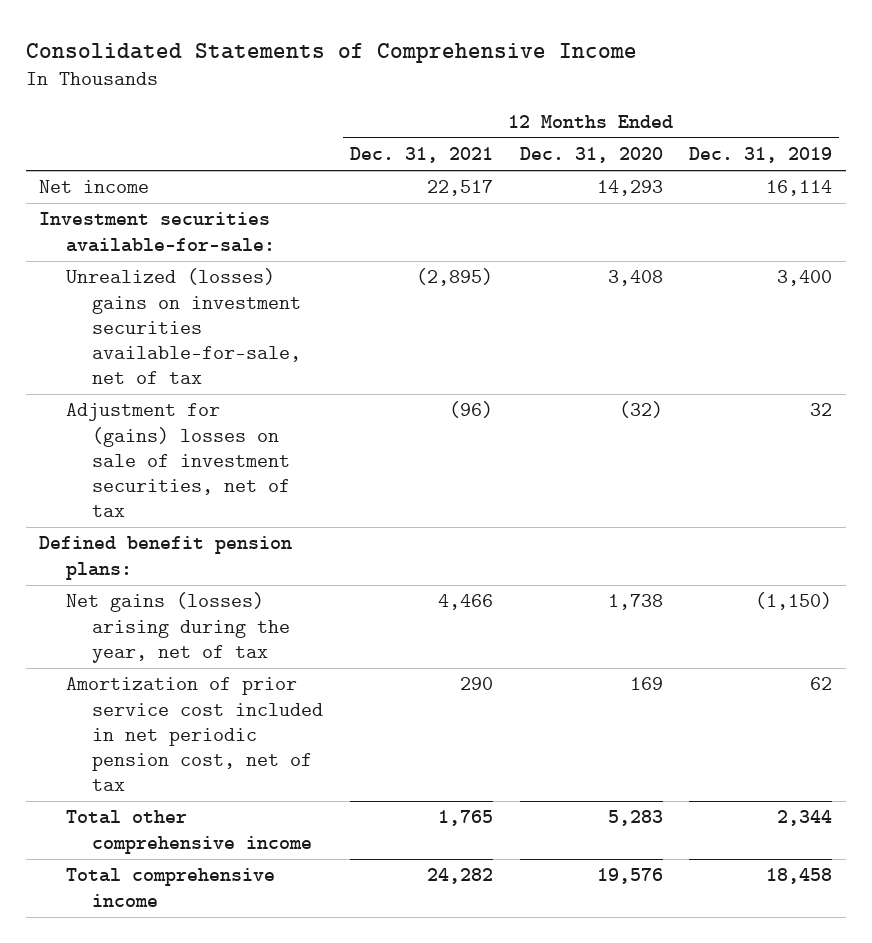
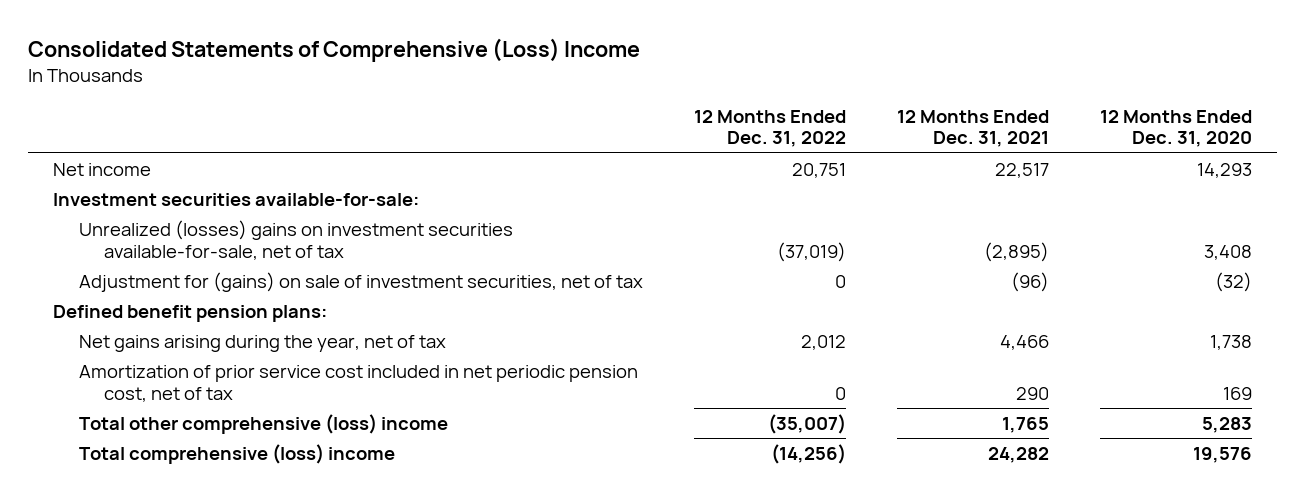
[25,42,637,63] Consolidated Statements of Comprehensive Income -> [27,37,640,62] Consolidated Statements of Comprehensive (Loss) Income
[689,147,833,164] Dec. 31, 2019 -> none
none -> [693,109,846,148] 12 Months Ended Dec. 31, 2022
[65,403,291,518] Adjustment for (gains) losses on sale of investment securities, net of tax -> [78,271,643,292] Adjustment for (gains) on sale of investment securities, net of tax
[65,592,291,663] Net gains (losses) arising during the year, net of tax -> [78,334,446,352] Net gains arising during the year, net of tax
[65,810,313,854] Total other comprehensive income -> [78,413,448,434] Total other comprehensive (loss) income
[65,868,275,907] Total comprehensive income -> [78,443,395,464] Total comprehensive (loss) income

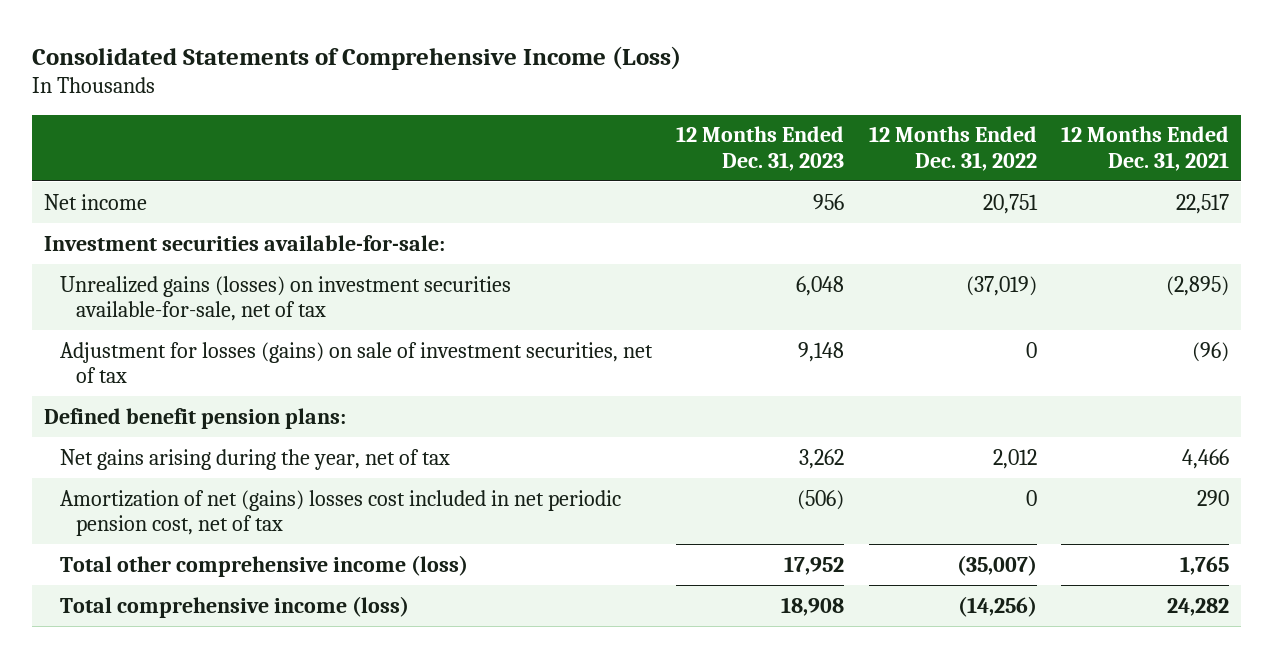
[27,37,640,62] Consolidated Statements of Comprehensive (Loss) Income -> [31,45,681,70] Consolidated Statements of Comprehensive Income (Loss)
[1099,109,1252,148] 12 Months Ended Dec. 31, 2020 -> none
none -> [676,126,845,171] 12 Months Ended Dec. 31, 2023
[78,219,513,260] Unrealized (losses) gains on investment securities available-for-sale, net of tax -> [59,275,511,322] Unrealized gains (losses) on investment securities available-for-sale, net of tax
[78,271,643,292] Adjustment for (gains) on sale of investment securities, net of tax -> [59,341,653,384] Adjustment for losses (gains) on sale of investment securities, net of tax
[78,364,638,402] Amortization of prior service cost included in net periodic pension cost, net of tax -> [59,489,621,537] Amortization of net (gains) losses cost included in net periodic pension cost, net of tax
[78,413,448,434] Total other comprehensive (loss) income -> [59,554,468,577] Total other comprehensive income (loss)
[78,443,395,464] Total comprehensive (loss) income -> [59,595,409,618] Total comprehensive income (loss)

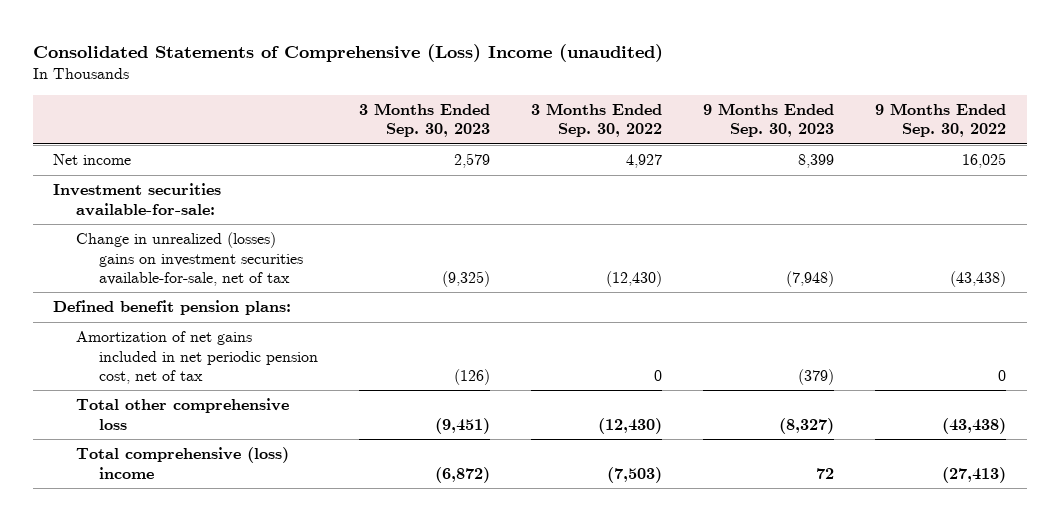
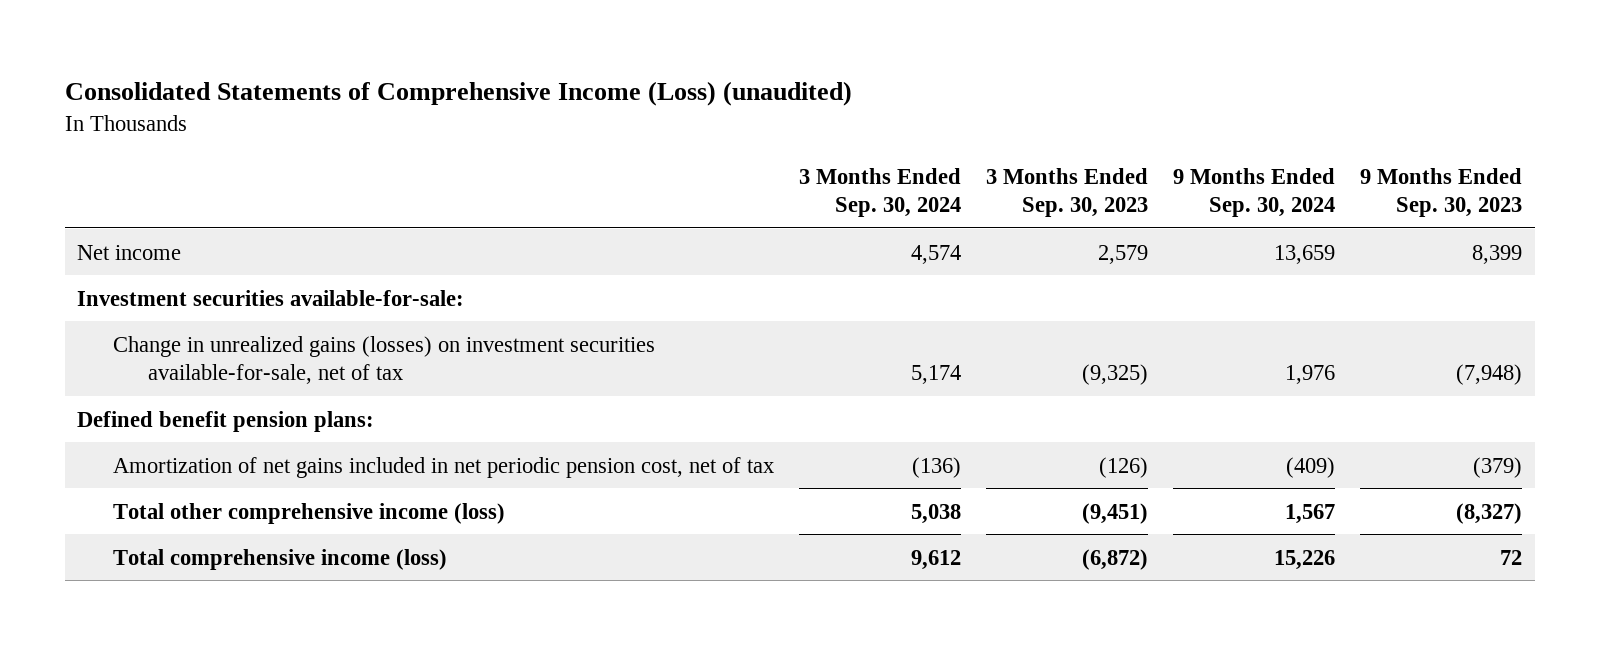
[33,43,664,62] Consolidated Statements of Comprehensive (Loss) Income (unaudited) -> [64,81,852,107] Consolidated Statements of Comprehensive Income (Loss) (unaudited)
[531,103,663,138] 3 Months Ended Sep. 30, 2022 -> none
[875,103,1007,138] 9 Months Ended Sep. 30, 2022 -> none
none -> [798,167,961,218] 3 Months Ended Sep. 30, 2024
none -> [1173,167,1336,218] 9 Months Ended Sep. 30, 2024
[76,232,304,286] Change in unrealized (losses) gains on investment securities available-for-sale, net of tax -> [112,335,655,384] Change in unrealized gains (losses) on investment securities available-for-sale, net of tax
[76,398,290,430] Total other comprehensive loss -> [112,502,505,524] Total other comprehensive income (loss)
[76,447,290,479] Total comprehensive (loss) income -> [112,548,447,570] Total comprehensive income (loss)

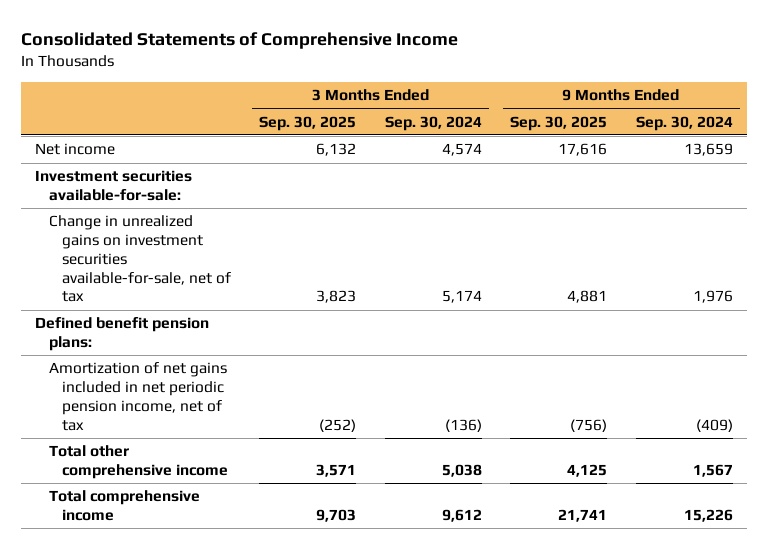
[64,81,852,107] Consolidated Statements of Comprehensive Income (Loss) (unaudited) -> [21,32,459,50] Consolidated Statements of Comprehensive Income
[986,167,1149,218] 3 Months Ended Sep. 30, 2023 -> none
[1360,167,1523,218] 9 Months Ended Sep. 30, 2023 -> none
none -> [259,115,357,131] Sep. 30, 2025
none -> [510,115,608,131] Sep. 30, 2025
[112,335,655,384] Change in unrealized gains (losses) on investment securities available-for-sale, net of tax -> [48,215,232,303] Change in unrealized gains on investment securities available-for-sale, net of tax
[112,456,774,478] Amortization of net gains included in net periodic pension cost, net of tax -> [48,362,227,431] Amortization of net gains included in net periodic pension income, net of tax
[112,502,505,524] Total other comprehensive income (loss) -> [48,445,229,480] Total other comprehensive income
[112,548,447,570] Total comprehensive income (loss) -> [48,490,200,522] Total comprehensive income

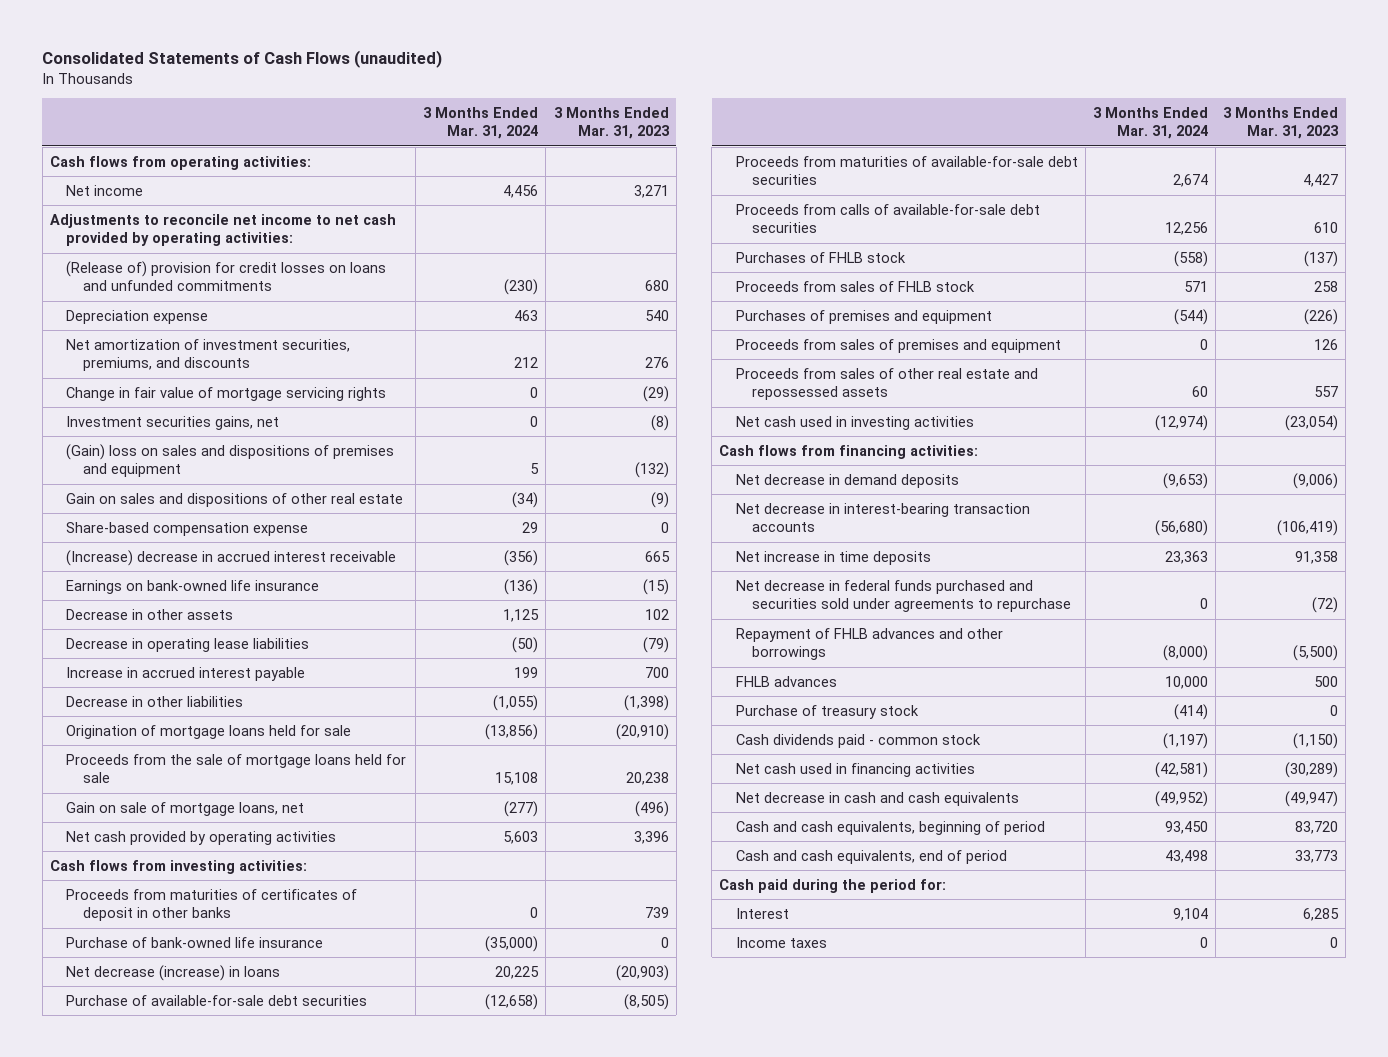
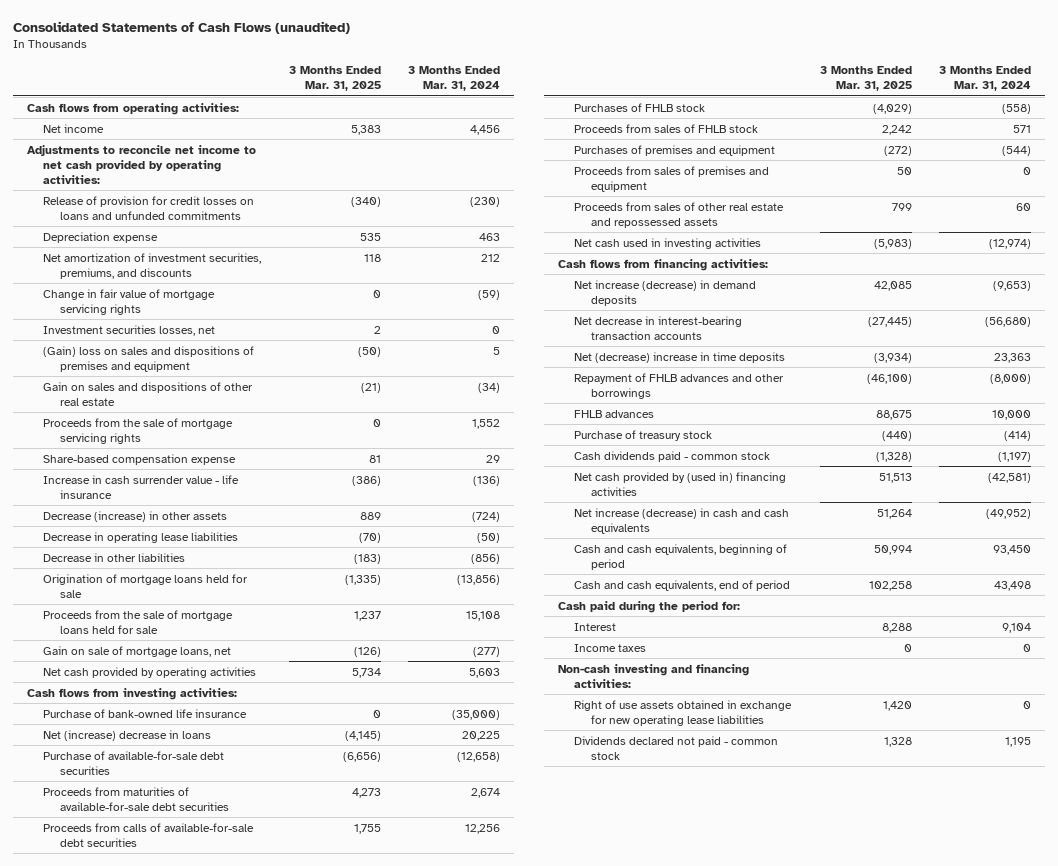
[553,106,670,140] 3 Months Ended Mar. 31, 2023 -> none
none -> [288,66,381,92] 3 Months Ended Mar. 31, 2025
[66,260,387,292] (Release of) provision for credit losses on loans and unfunded commitments -> [43,195,255,220] Release of provision for credit losses on loans and unfunded commitments
[530,386,539,398] 0 -> [478,289,501,300] (59)
[66,415,280,430] Investment securities gains, net -> [43,324,216,336] Investment securities losses, net
none -> [43,417,234,444] Proceeds from the sale of mortgage servicing rights
[66,549,397,566] (Increase) decrease in accrued interest receivable -> none
[66,579,320,594] Earnings on bank-owned life insurance -> [43,474,240,499] Increase in cash surrender value - life insurance
[66,608,234,620] Decrease in other assets -> [43,510,228,522] Decrease (increase) in other assets
[503,608,540,622] 1,125 -> [472,511,501,522] (724)
[66,666,306,681] Increase in accrued interest payable -> none
[493,694,539,711] (1,055) -> [471,553,501,564] (856)
[66,888,358,922] Proceeds from maturities of certificates of deposit in other banks -> none
[66,964,281,981] Net decrease (increase) in loans -> [43,729,212,741] Net (increase) decrease in loans
[735,473,959,488] Net decrease in demand deposits -> [574,279,757,306] Net increase (decrease) in demand deposits
[735,579,1072,613] Net decrease in federal funds purchased and securities sold under agreements to repurchase -> none
[735,550,931,565] Net increase in time deposits -> [574,351,786,363] Net (decrease) increase in time deposits
[735,762,975,777] Net cash used in financing activities -> [574,471,787,496] Net cash provided by (used in) financing activities
[735,791,1019,806] Net decrease in cash and cash equivalents -> [574,507,790,534] Net increase (decrease) in cash and cash equivalents
none -> [557,663,749,688] Non-cash investing and financing activities:
none -> [574,699,793,726] Right of use assets obtained in exchange for new operating lease liabilities
none -> [574,735,779,760] Dividends declared not paid - common stock

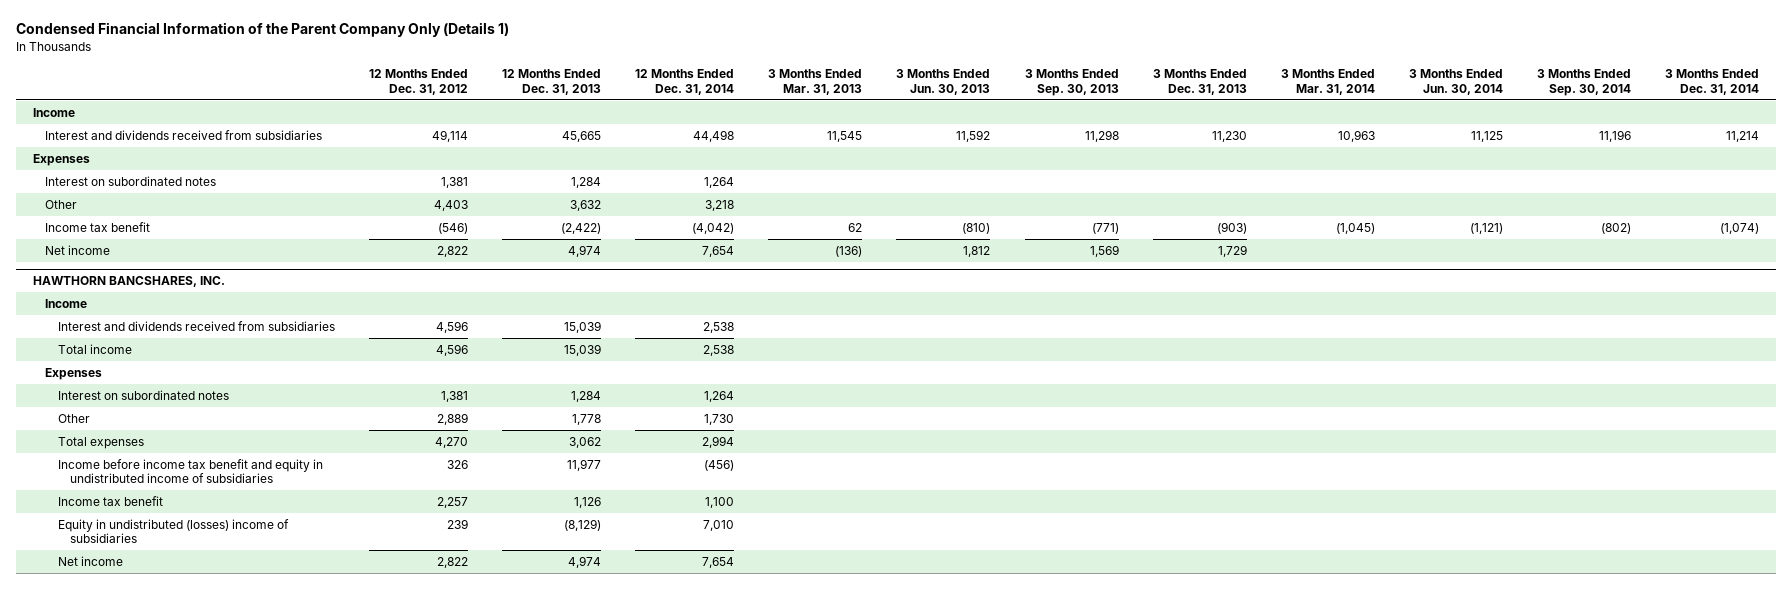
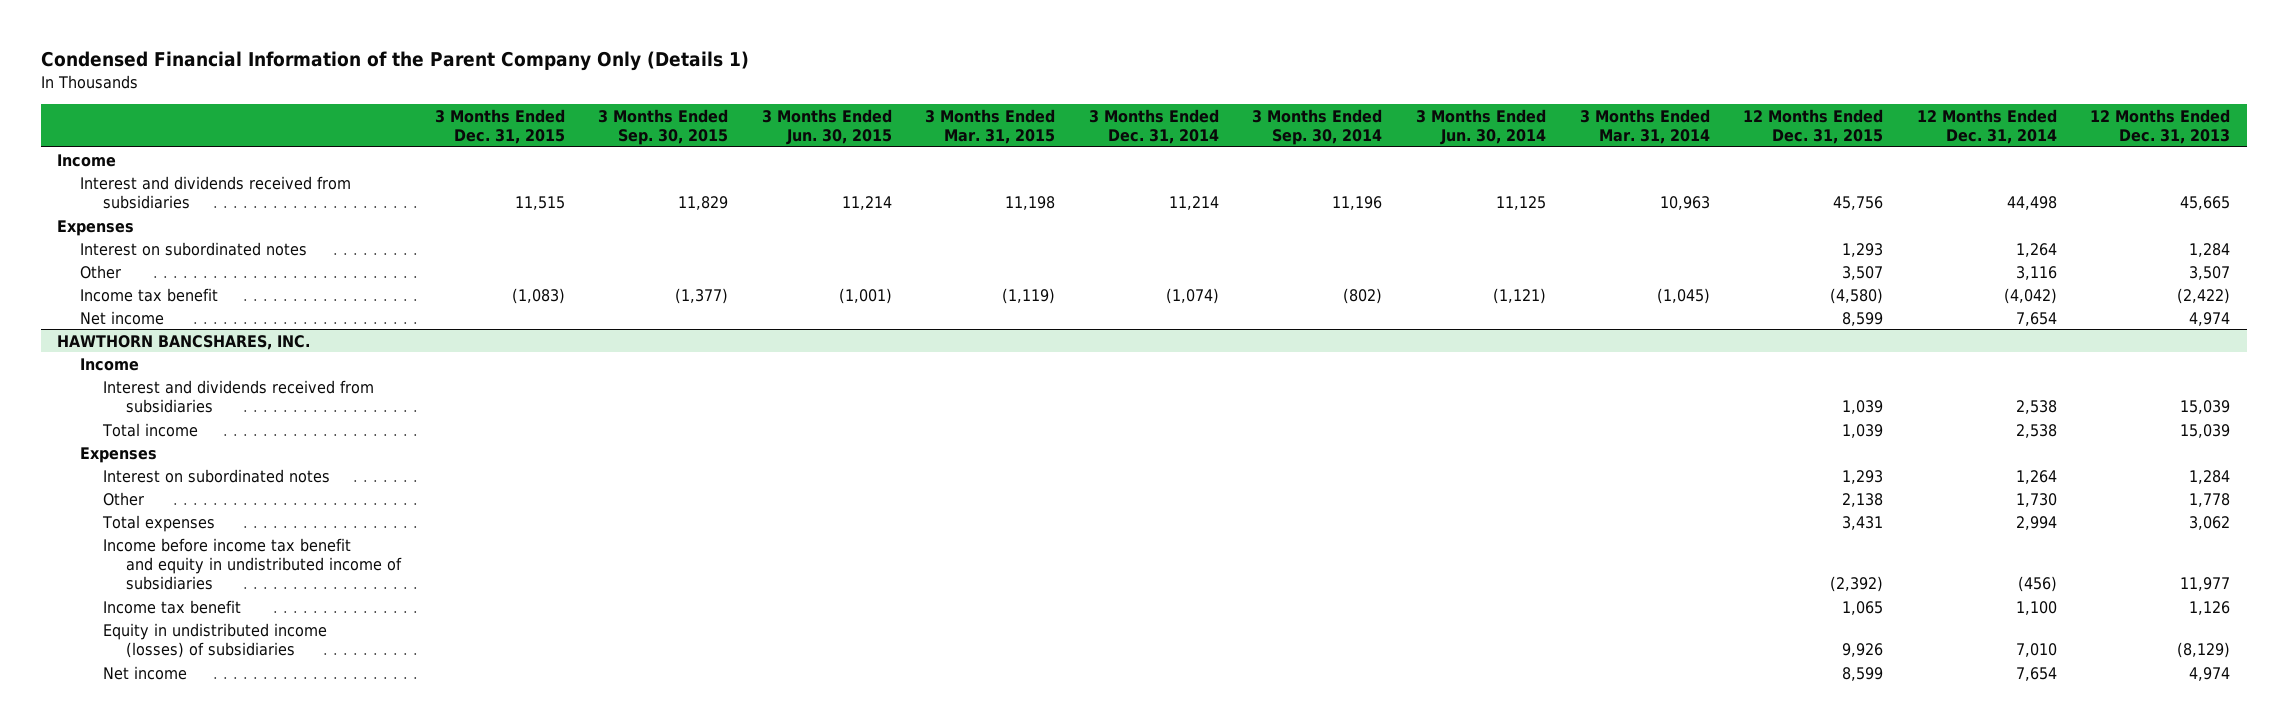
[369,69,469,96] 12 Months Ended Dec. 31, 2012 -> none
[768,69,863,96] 3 Months Ended Mar. 31, 2013 -> none
[896,69,991,96] 3 Months Ended Jun. 30, 2013 -> none
[1024,69,1119,97] 3 Months Ended Sep. 30, 2013 -> none
[1152,69,1247,96] 3 Months Ended Dec. 31, 2013 -> none
none -> [434,108,565,144] 3 Months Ended Dec. 31, 2015
none -> [598,108,729,145] 3 Months Ended Sep. 30, 2015
none -> [761,108,892,145] 3 Months Ended Jun. 30, 2015
none -> [925,108,1056,144] 3 Months Ended Mar. 31, 2015
none -> [1743,108,1884,144] 12 Months Ended Dec. 31, 2015
[570,199,602,211] 3,632 -> [2189,265,2231,280] 3,507
[705,199,735,211] 3,218 -> [2015,265,2057,280] 3,116
[57,518,289,544] Equity in undistributed (losses) income of subsidiaries -> [103,622,328,658] Equity in undistributed income (losses) of subsidiaries

